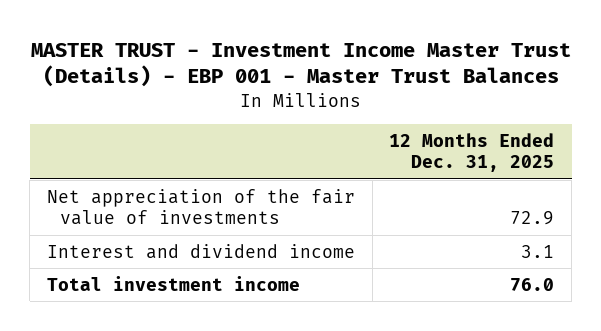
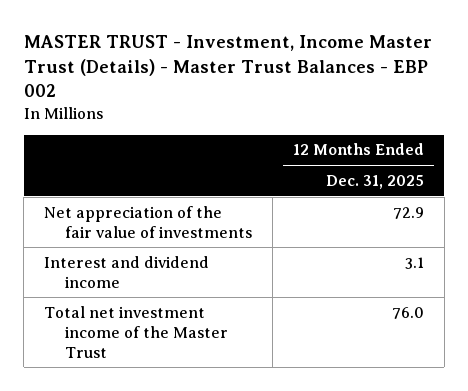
[30,42,571,88] MASTER TRUST - Investment Income Master Trust (Details) - EBP 001 - Master Trust Balances -> [23,35,432,98] MASTER TRUST - Investment, Income Master Trust (Details) - Master Trust Balances - EBP 002
[46,275,300,291] Total investment income -> [43,305,229,358] Total net investment income of the Master Trust

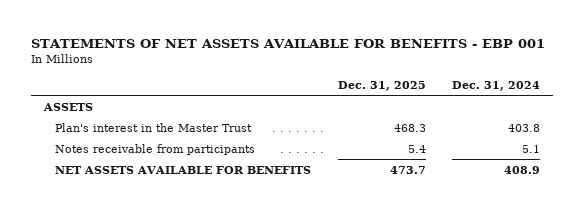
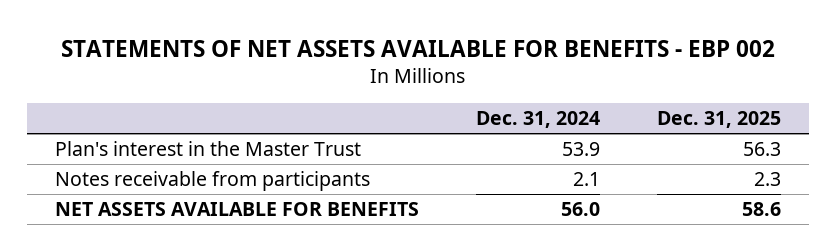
[31,39,546,49] STATEMENTS OF NET ASSETS AVAILABLE FOR BENEFITS - EBP 001 -> [61,40,776,58] STATEMENTS OF NET ASSETS AVAILABLE FOR BENEFITS - EBP 002
[43,102,94,111] ASSETS -> none
[393,123,426,132] 468.3 -> [743,142,782,157] 56.3
[507,123,540,132] 403.8 -> [562,142,601,157] 53.9
[407,144,426,153] 5.4 -> [754,172,782,187] 2.3
[521,144,540,153] 5.1 -> [573,172,601,187] 2.1
[389,165,426,174] 473.7 -> [742,202,782,217] 58.6
[503,165,540,174] 408.9 -> [561,202,601,217] 56.0

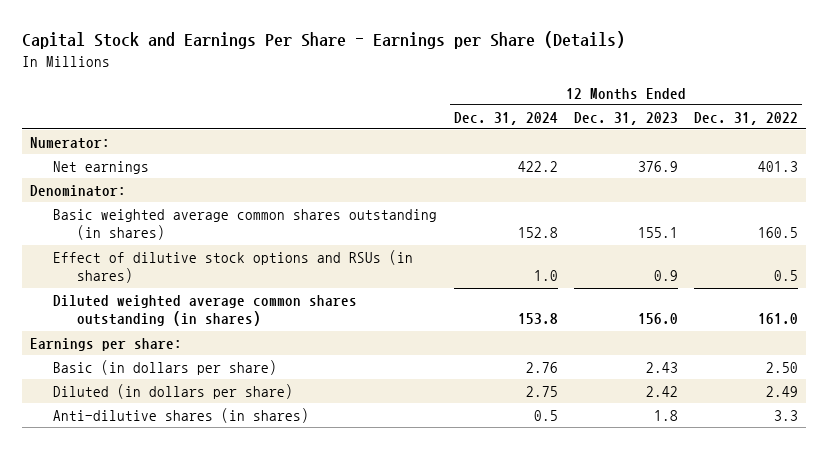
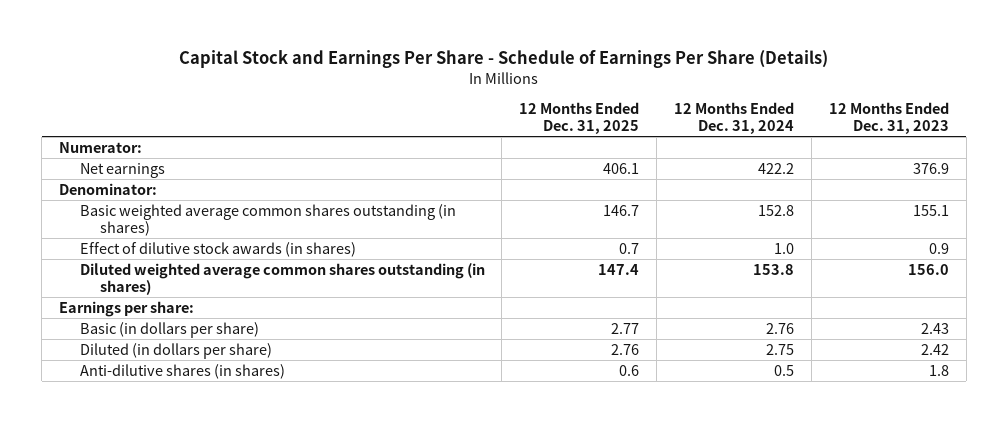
[21,31,625,50] Capital Stock and Earnings Per Share - Earnings per Share (Details) -> [179,50,829,69] Capital Stock and Earnings Per Share - Schedule of Earnings Per Share (Details)
[694,111,799,125] Dec. 31, 2022 -> none
none -> [519,102,640,135] 12 Months Ended Dec. 31, 2025
[53,249,414,284] Effect of dilutive stock options and RSUs (in shares) -> [79,241,356,257] Effect of dilutive stock awards (in shares)

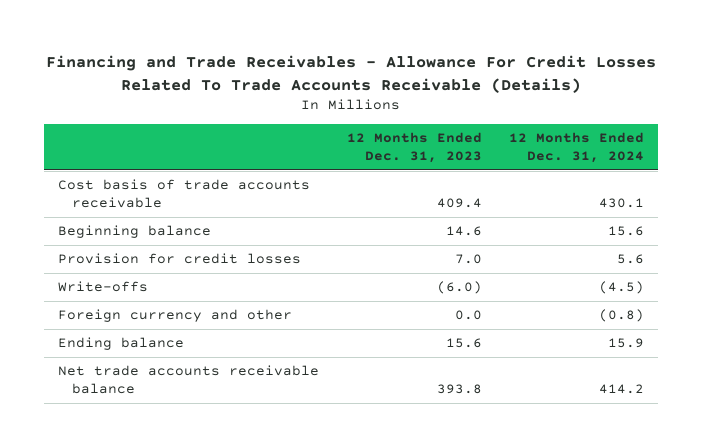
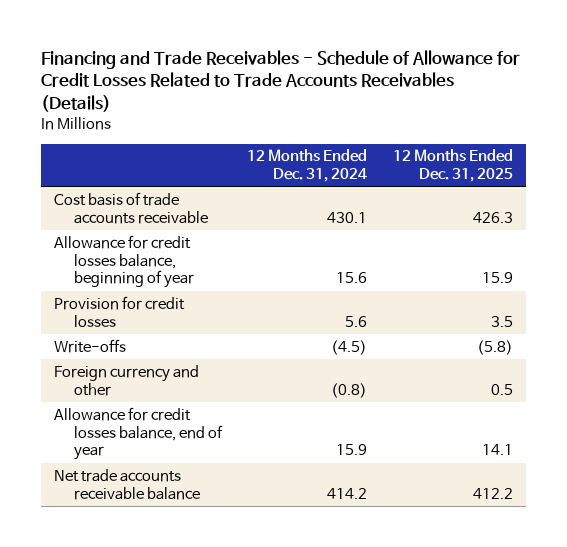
[46,55,657,93] Financing and Trade Receivables - Allowance For Credit Losses Related To Trade Accounts Receivable (Details) -> [40,49,520,113] Financing and Trade Receivables - Schedule of Allowance for Credit Losses Related to Trade Accounts Receivables (Details)
[346,132,482,164] 12 Months Ended Dec. 31, 2023 -> none
none -> [392,149,513,183] 12 Months Ended Dec. 31, 2025
[58,225,212,239] Beginning balance -> [53,234,194,289] Allowance for credit losses balance, beginning of year
[58,337,185,351] Ending balance -> [53,406,223,461] Allowance for credit losses balance, end of year

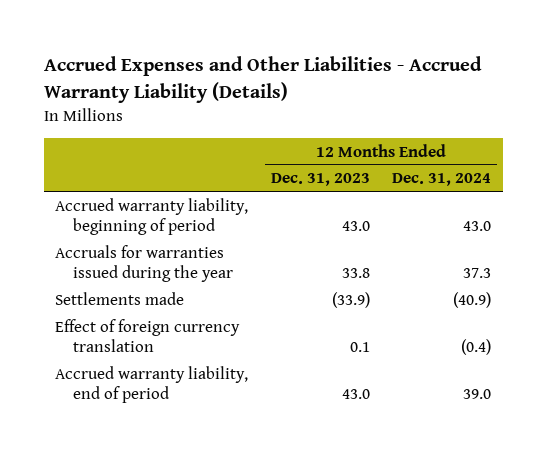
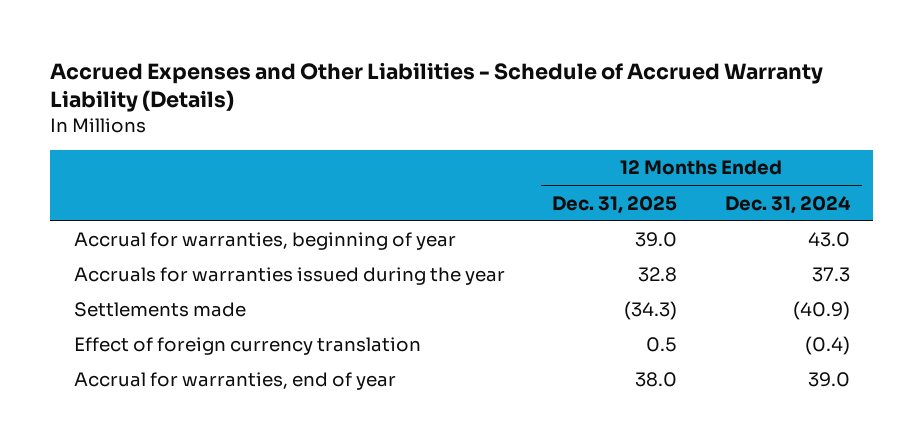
[44,55,483,103] Accrued Expenses and Other Liabilities - Accrued Warranty Liability (Details) -> [50,61,824,112] Accrued Expenses and Other Liabilities - Schedule of Accrued Warranty Liability (Details)
[270,173,370,187] Dec. 31, 2023 -> none
none -> [552,195,678,214] Dec. 31, 2025
[55,197,249,235] Accrued warranty liability, beginning of period -> [73,232,456,251] Accrual for warranties, beginning of year
[55,365,249,403] Accrued warranty liability, end of period -> [73,372,396,391] Accrual for warranties, end of year

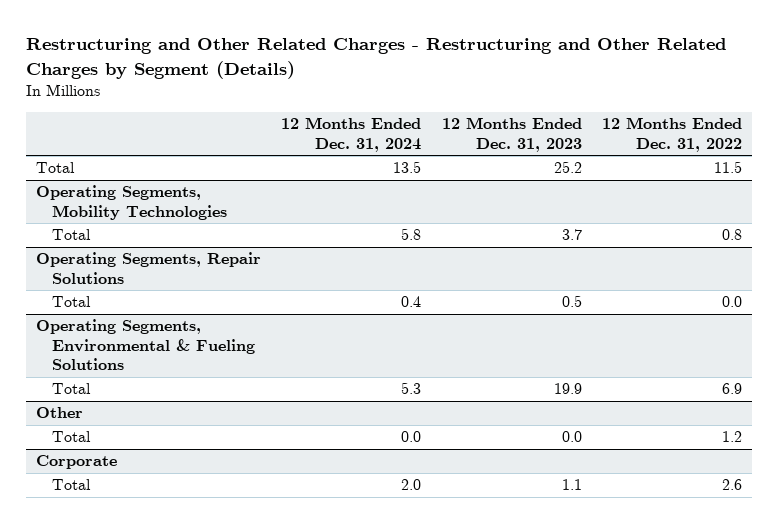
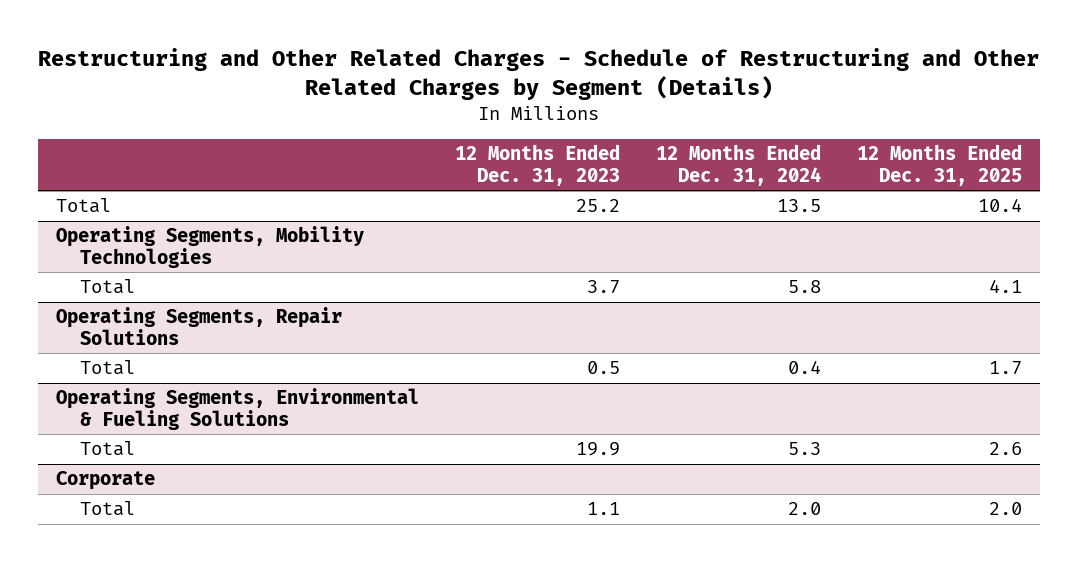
[25,38,726,79] Restructuring and Other Related Charges - Restructuring and Other Related Charges by Segment (Details) -> [37,48,1039,101] Restructuring and Other Related Charges - Schedule of Restructuring and Other Related Charges by Segment (Details)
[602,117,743,152] 12 Months Ended Dec. 31, 2022 -> none
none -> [857,144,1023,186] 12 Months Ended Dec. 31, 2025
[35,407,83,419] Other -> none
[51,431,91,443] Total -> none

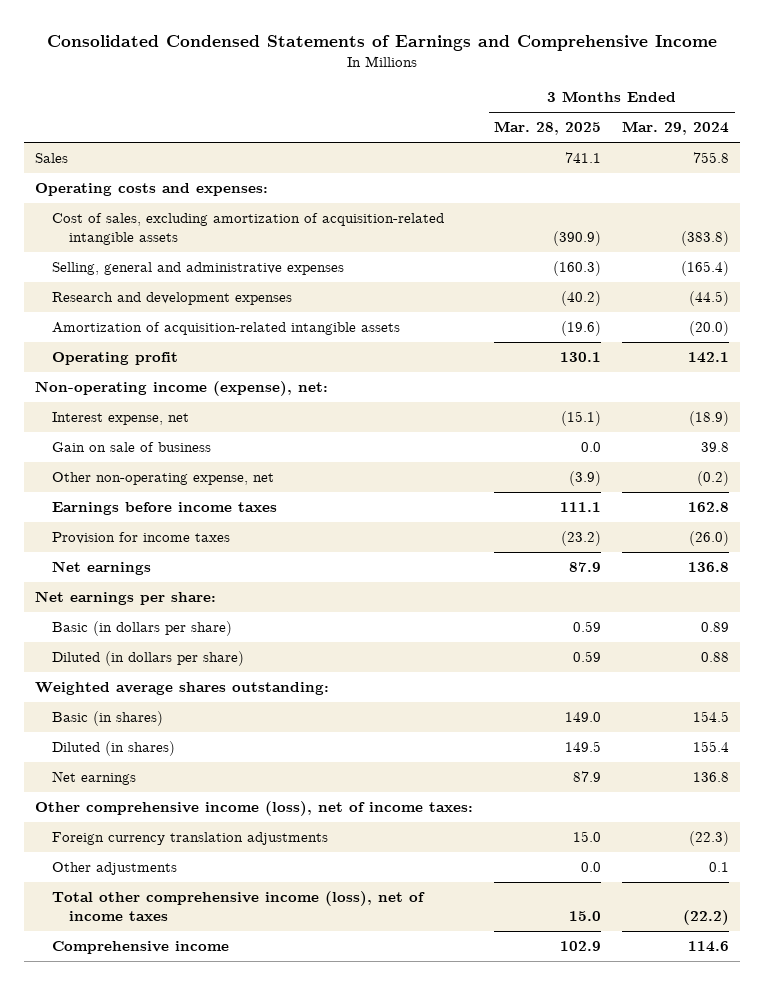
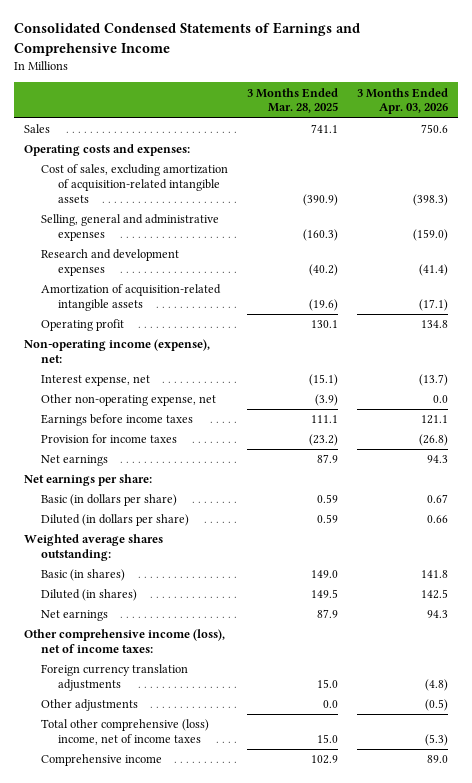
[622,121,730,136] Mar. 29, 2024 -> none
none -> [357,87,449,115] 3 Months Ended Apr. 03, 2026
[51,442,211,453] Gain on sale of business -> none
[51,891,425,921] Total other comprehensive income (loss), net of income taxes -> [40,719,209,746] Total other comprehensive (loss) income, net of income taxes

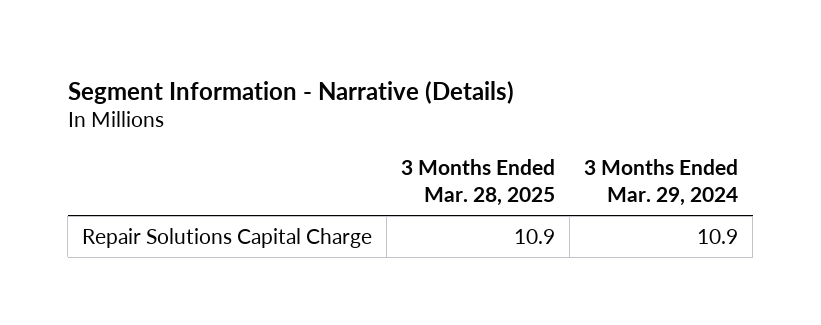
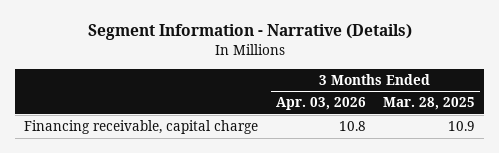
[584,159,739,206] 3 Months Ended Mar. 29, 2024 -> none
none -> [275,97,366,111] Apr. 03, 2026
[82,227,373,248] Repair Solutions Capital Charge -> [24,120,259,135] Financing receivable, capital charge

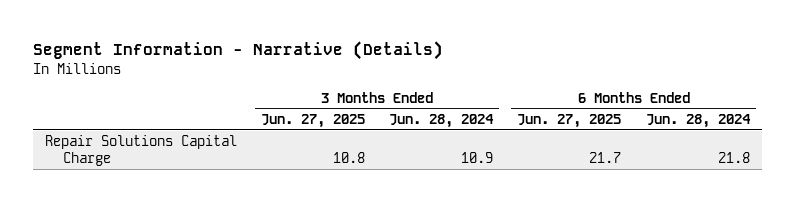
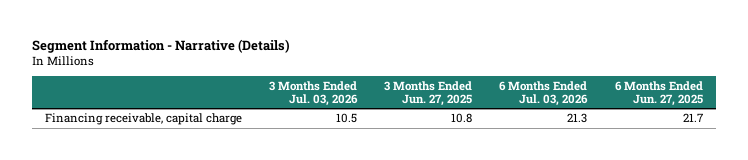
[389,114,495,129] Jun. 28, 2024 -> none
[645,114,751,129] Jun. 28, 2024 -> none
none -> [269,80,359,106] 3 Months Ended Jul. 03, 2026
none -> [499,80,589,106] 6 Months Ended Jul. 03, 2026
[45,135,238,167] Repair Solutions Capital Charge -> [45,113,243,126] Financing receivable, capital charge

